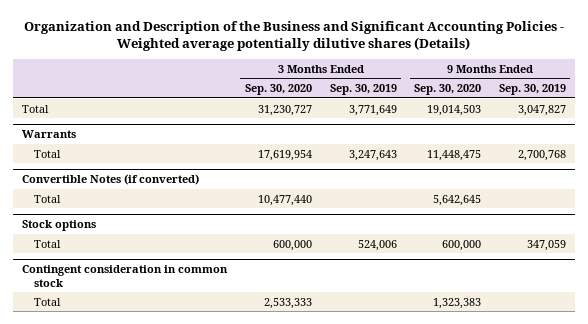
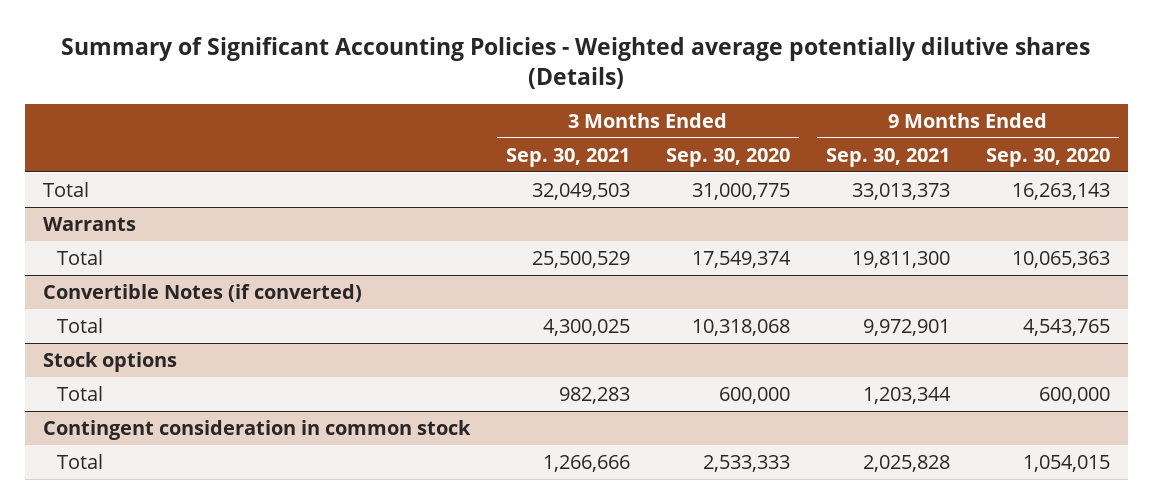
[24,20,565,51] Organization and Description of the Business and Significant Accounting Policies - Weighted average potentially dilutive shares (Details) -> [61,36,1091,89] Summary of Significant Accounting Policies - Weighted average potentially dilutive shares (Details)
[329,84,397,96] Sep. 30, 2019 -> none
[498,84,566,96] Sep. 30, 2019 -> none
none -> [505,147,630,167] Sep. 30, 2021
none -> [825,147,950,167] Sep. 30, 2021
[257,104,312,116] 31,230,727 -> [691,182,790,200] 31,000,775
[427,104,482,116] 19,014,503 -> [1011,182,1110,200] 16,263,143
[257,149,312,161] 17,619,954 -> [691,250,791,268] 17,549,374
[427,149,482,161] 11,448,475 -> [1011,250,1110,268] 10,065,363
[257,194,312,206] 10,477,440 -> [691,318,790,336] 10,318,068
[433,194,482,206] 5,642,645 -> [1022,318,1110,336] 4,543,765
[433,297,482,309] 1,323,383 -> [1022,454,1110,472] 1,054,015

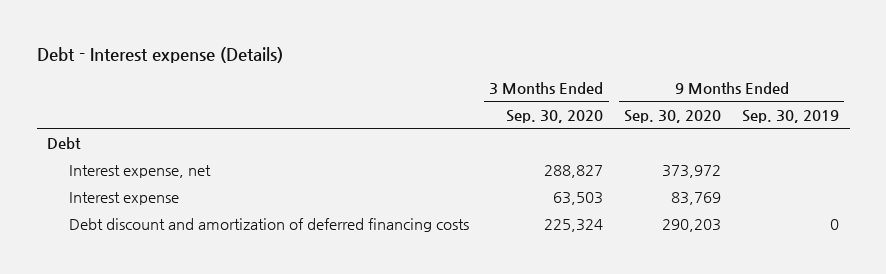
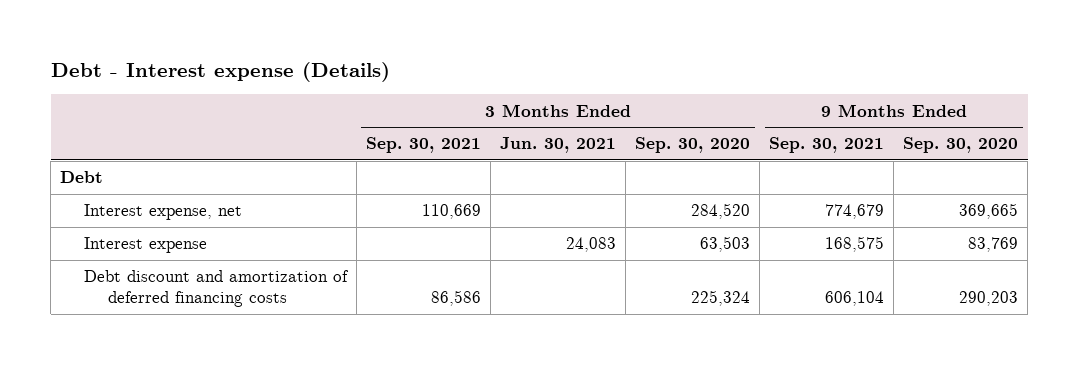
[742,110,840,124] Sep. 30, 2019 -> none
none -> [366,137,482,154] Sep. 30, 2021
none -> [500,137,617,154] Jun. 30, 2021
none -> [769,137,885,154] Sep. 30, 2021
[544,164,604,178] 288,827 -> [691,203,751,220] 284,520
[662,164,722,178] 373,972 -> [959,203,1019,220] 369,665

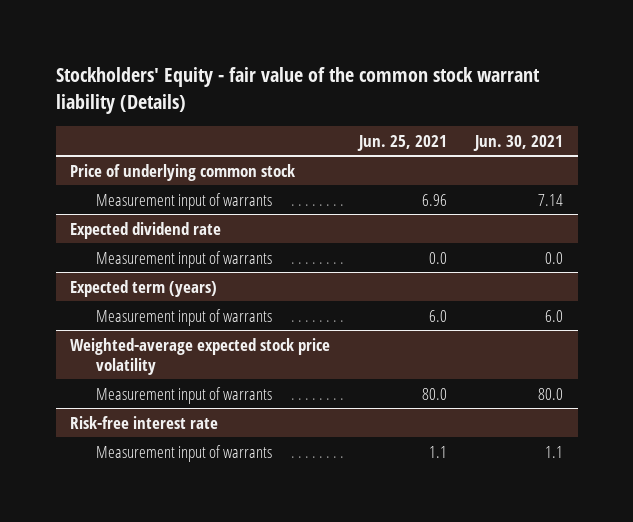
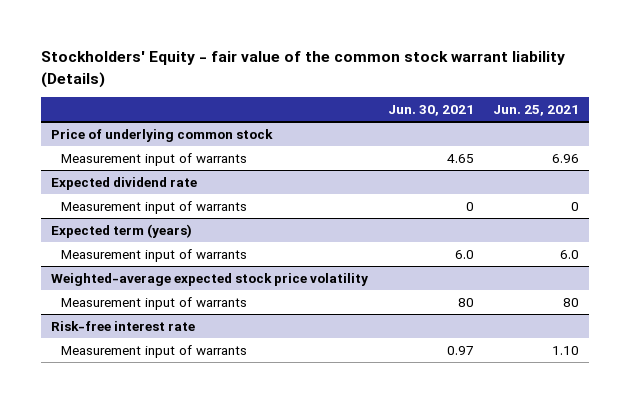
[538,193,564,206] 7.14 -> [446,153,474,163] 4.65
[428,251,447,264] 0.0 -> [571,201,580,211] 0
[545,251,564,264] 0.0 -> [465,201,474,211] 0
[421,387,447,400] 80.0 -> [563,297,580,307] 80
[538,387,564,400] 80.0 -> [457,297,474,307] 80
[428,445,447,458] 1.1 -> [552,345,580,355] 1.10
[545,445,564,458] 1.1 -> [446,345,474,355] 0.97

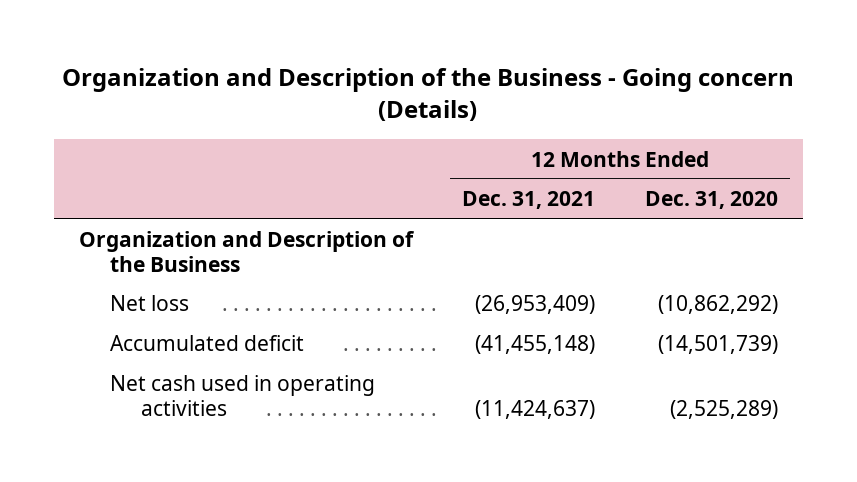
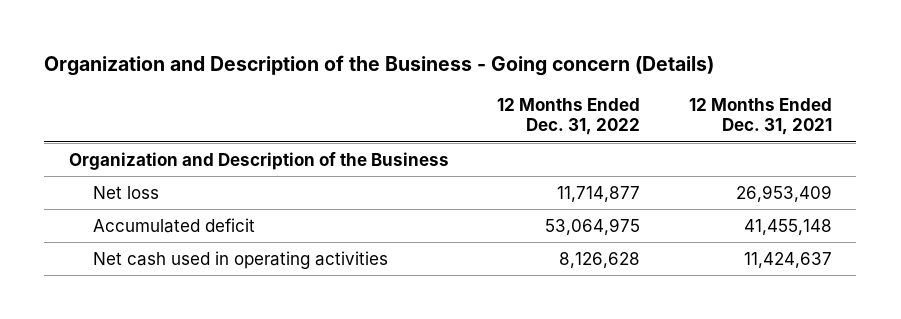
[644,191,778,210] Dec. 31, 2020 -> none
none -> [497,97,641,136] 12 Months Ended Dec. 31, 2022
[475,295,596,315] (26,953,409) -> [736,184,833,202] 26,953,409
[475,335,596,355] (41,455,148) -> [744,218,833,235] 41,455,148
[475,399,596,419] (11,424,637) -> [744,251,833,268] 11,424,637

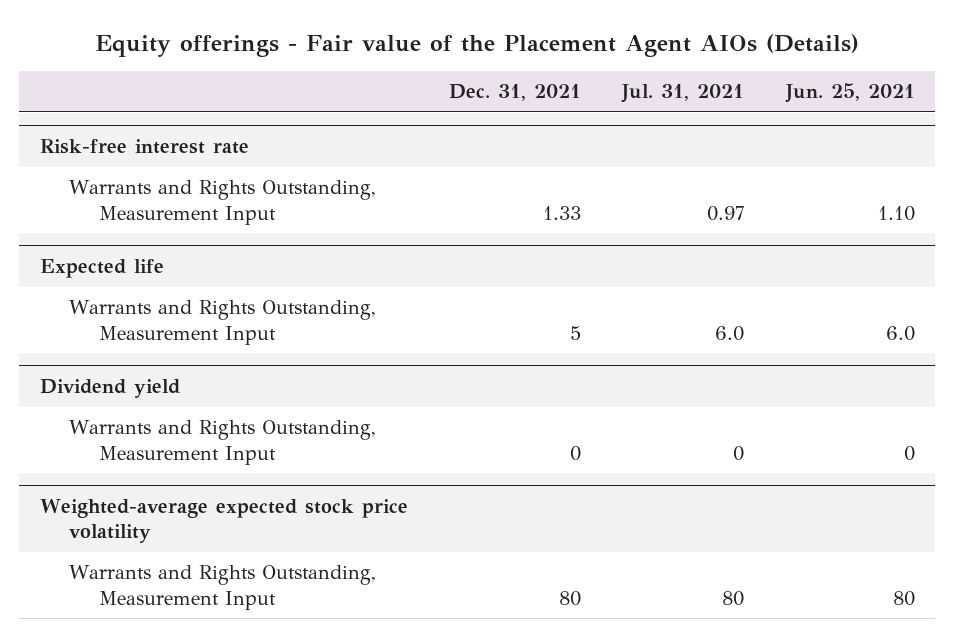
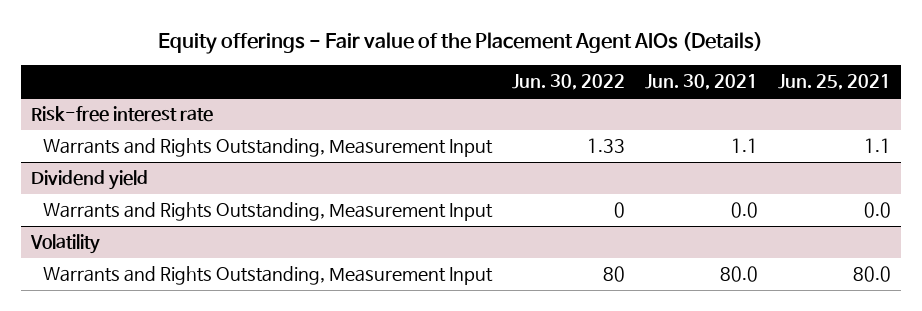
[449,84,582,102] Dec. 31, 2021 -> none
[621,84,745,104] Jul. 31, 2021 -> none
none -> [512,74,626,91] Jun. 30, 2022
none -> [645,74,759,91] Jun. 30, 2021
[39,259,164,279] Expected life -> none
[69,300,376,345] Warrants and Rights Outstanding, Measurement Input -> none
[877,205,915,221] 1.10 -> [863,138,891,154] 1.1
[903,445,915,461] 0 -> [863,202,891,219] 0.0
[39,499,408,544] Weighted-average expected stock price volatility -> [29,234,100,255] Volatility
[892,590,915,606] 80 -> [852,266,891,283] 80.0

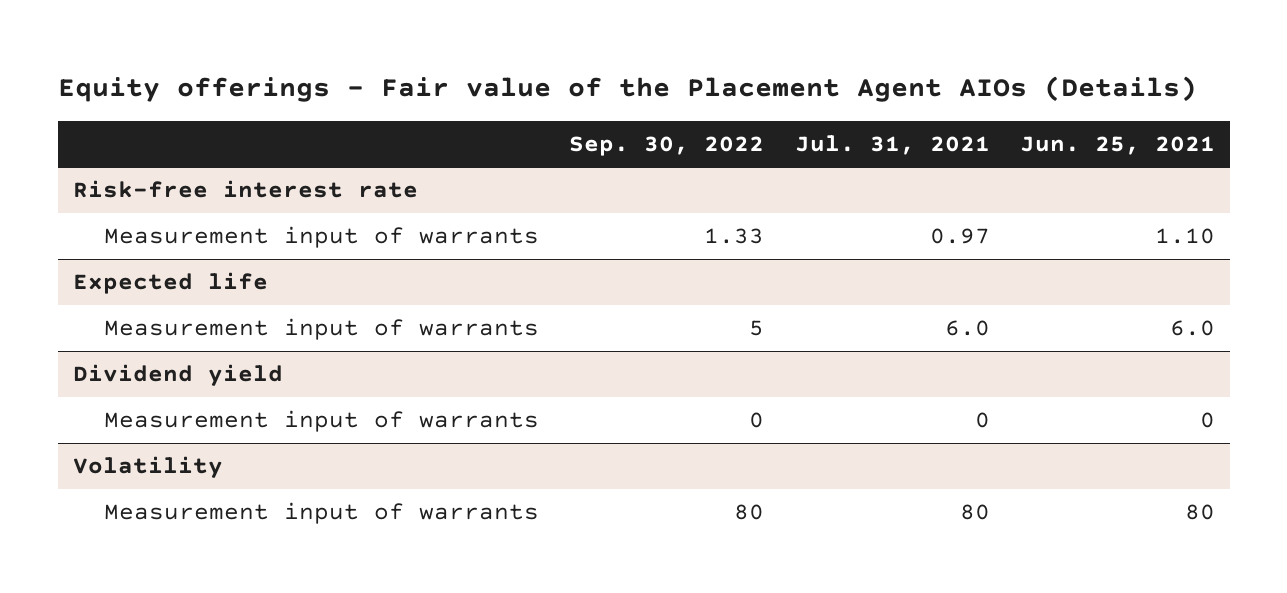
[512,74,626,91] Jun. 30, 2022 -> none
[645,74,759,91] Jun. 30, 2021 -> none
none -> [569,135,765,156] Sep. 30, 2022
none -> [794,134,990,155] Jul. 31, 2021
[43,138,494,158] Warrants and Rights Outstanding, Measurement Input -> [104,226,540,249] Measurement input of warrants
[863,138,891,154] 1.1 -> [1154,228,1215,245] 1.10
none -> [72,272,268,295] Expected life
none -> [104,318,540,341] Measurement input of warrants
[43,202,494,222] Warrants and Rights Outstanding, Measurement Input -> [104,410,540,433] Measurement input of warrants
[863,202,891,219] 0.0 -> [1199,412,1215,429] 0
[43,266,494,286] Warrants and Rights Outstanding, Measurement Input -> [104,502,540,525] Measurement input of warrants
[852,266,891,283] 80.0 -> [1184,504,1215,521] 80

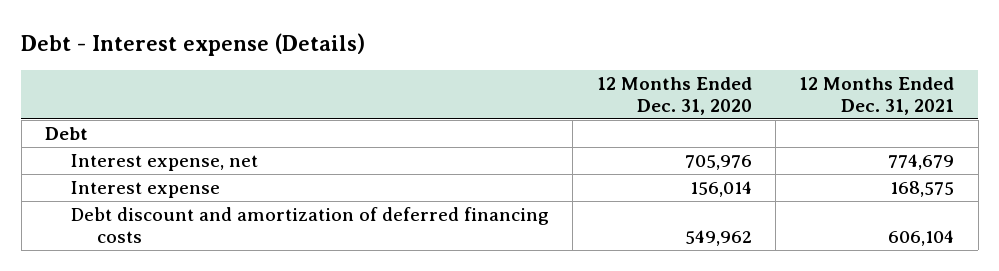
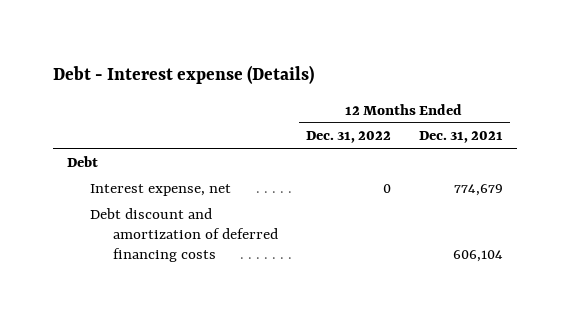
[596,76,752,116] 12 Months Ended Dec. 31, 2020 -> none
none -> [305,131,391,144] Dec. 31, 2022
[70,181,220,199] Interest expense -> none

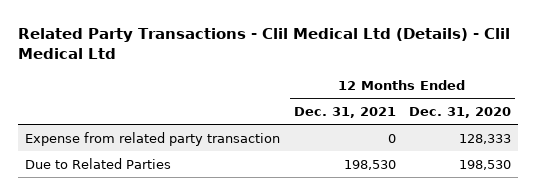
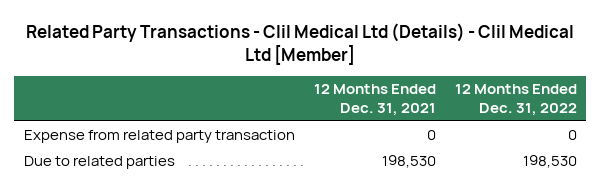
[18,27,511,60] Related Party Transactions - Clil Medical Ltd (Details) - Clil Medical Ltd -> [26,22,575,65] Related Party Transactions - Clil Medical Ltd (Details) - Clil Medical Ltd [Member]
[409,107,512,119] Dec. 31, 2020 -> none
none -> [454,84,577,117] 12 Months Ended Dec. 31, 2022
[25,157,172,169] Due to Related Parties -> [23,156,175,170] Due to related parties

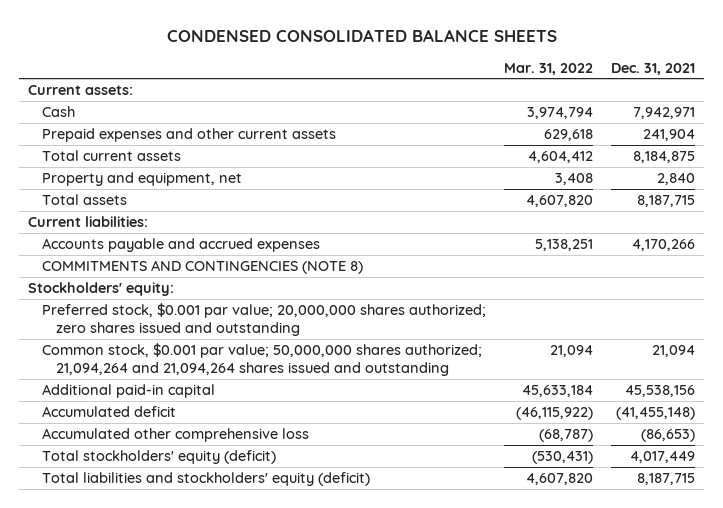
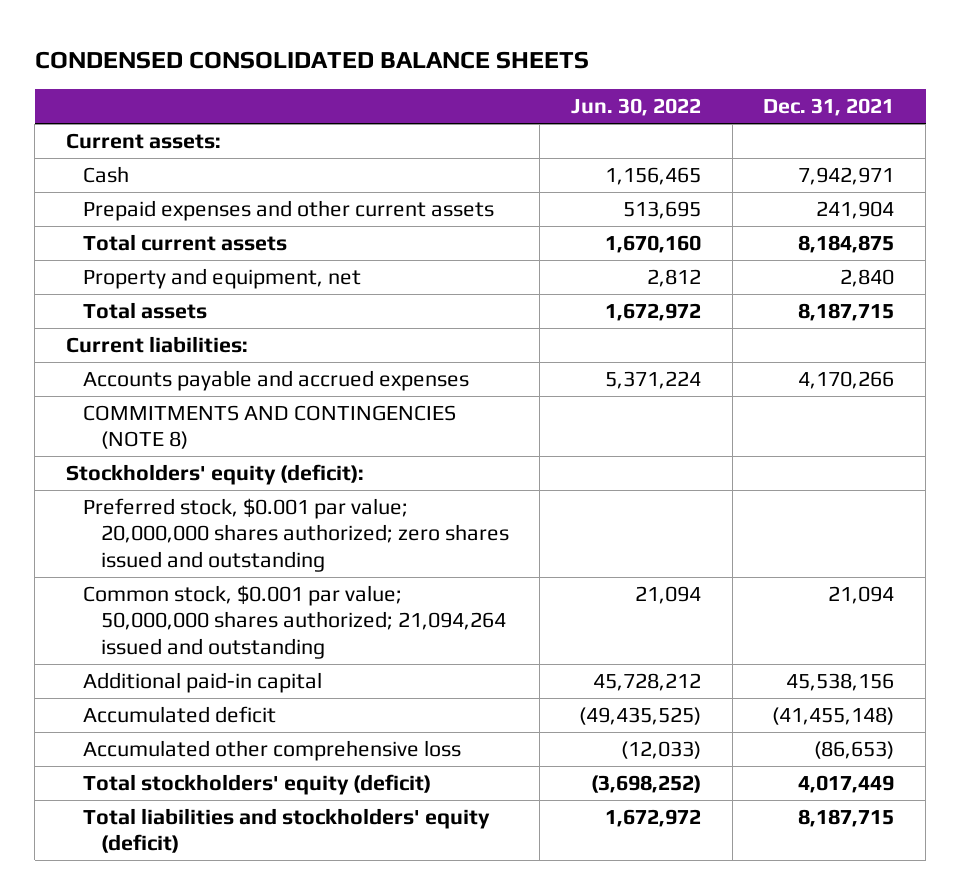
[504,62,594,75] Mar. 31, 2022 -> none
none -> [571,98,702,117] Jun. 30, 2022
[27,282,174,297] Stockholders' equity: -> [65,463,364,485] Stockholders' equity (deficit):
[41,343,482,377] Common stock, $0.001 par value; 50,000,000 shares authorized; 21,094,264 and 21,094,264 shares issued and outstanding -> [83,584,506,659] Common stock, $0.001 par value; 50,000,000 shares authorized; 21,094,264 issued and outstanding

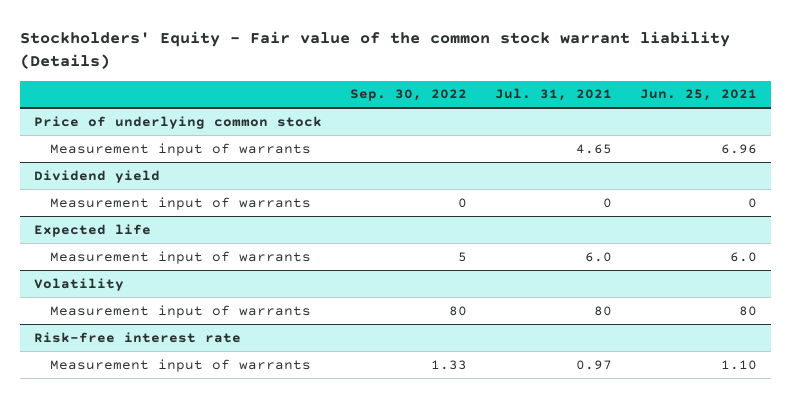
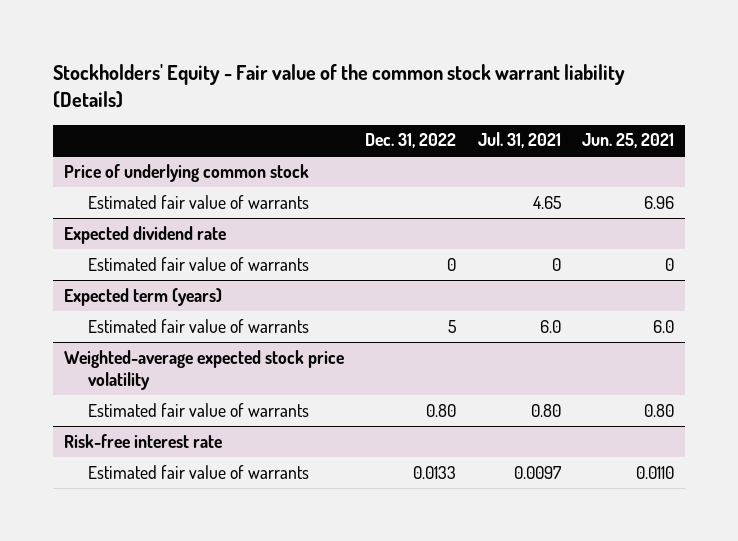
[350,89,468,102] Sep. 30, 2022 -> none
none -> [365,133,457,149] Dec. 31, 2022
[50,142,312,156] Measurement input of warrants -> [87,194,309,209] Estimated fair value of warrants
[34,169,161,183] Dividend yield -> [63,225,226,244] Expected dividend rate
[50,196,312,210] Measurement input of warrants -> [87,256,309,271] Estimated fair value of warrants
[34,223,152,237] Expected life -> [63,287,222,306] Expected term (years)
[50,250,312,264] Measurement input of warrants -> [87,318,309,333] Estimated fair value of warrants
[34,277,125,291] Volatility -> [63,349,344,390] Weighted-average expected stock price volatility
[50,304,312,318] Measurement input of warrants -> [87,402,309,417] Estimated fair value of warrants
[594,305,613,316] 80 -> [530,403,561,417] 0.80
[739,305,758,316] 80 -> [644,403,675,417] 0.80
[50,358,312,372] Measurement input of warrants -> [87,464,309,479] Estimated fair value of warrants
[576,359,613,370] 0.97 -> [513,465,561,479] 0.0097
[721,359,758,370] 1.10 -> [636,465,675,479] 0.0110

